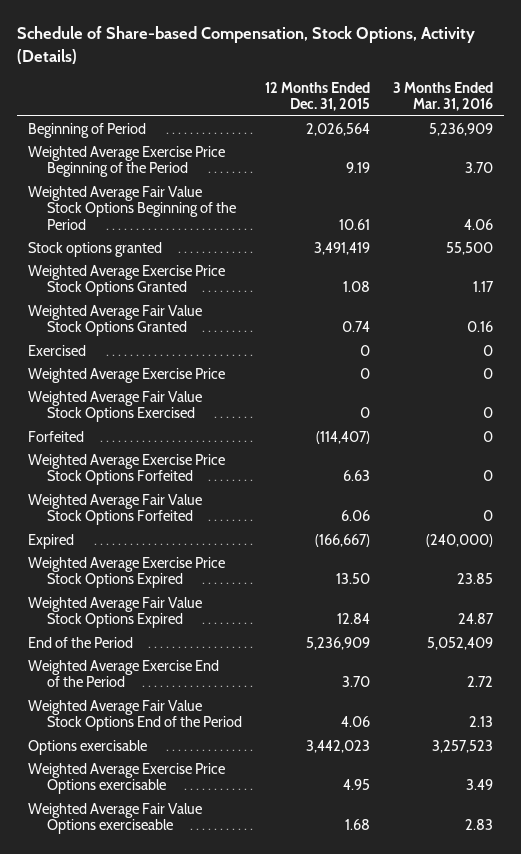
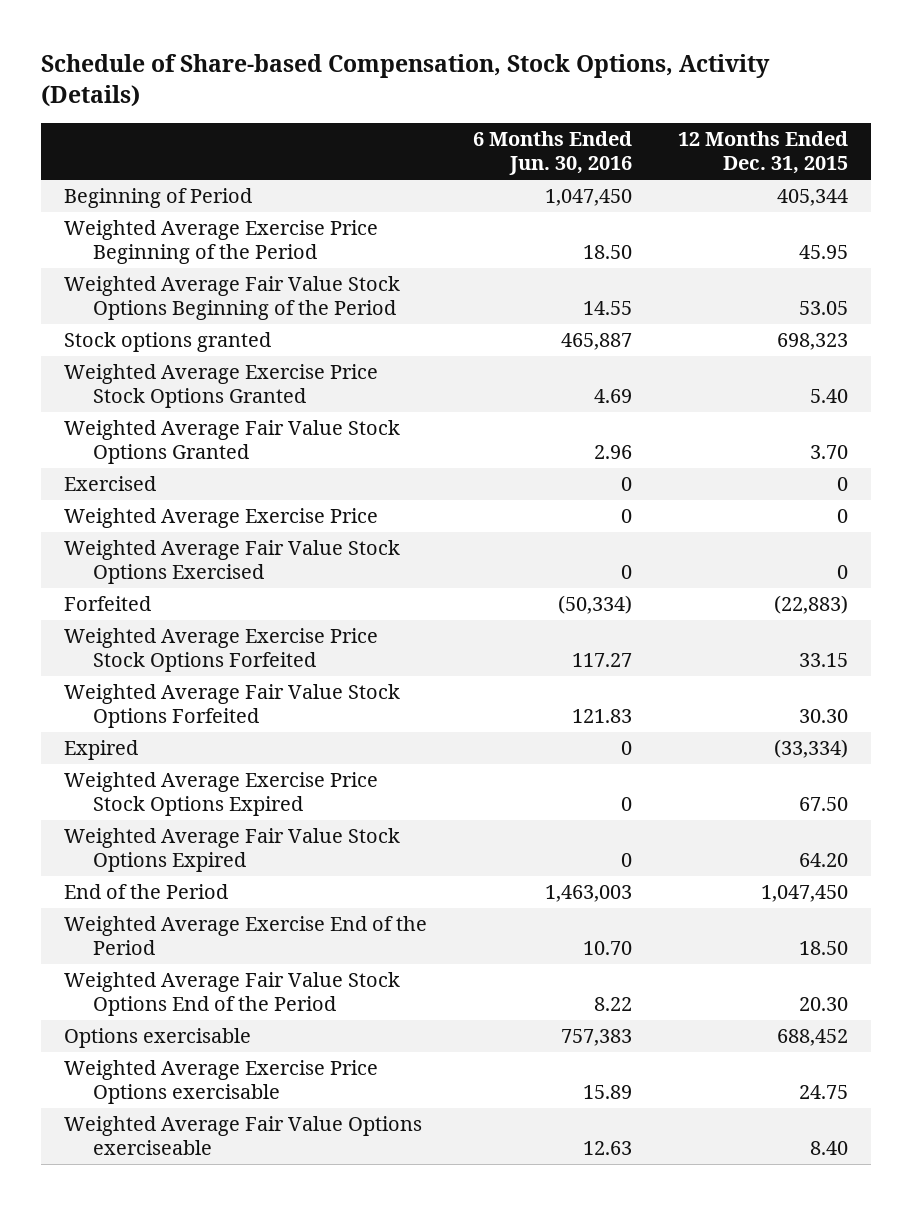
[392,81,493,112] 3 Months Ended Mar. 31, 2016 -> none
none -> [473,130,633,176] 6 Months Ended Jun. 30, 2016
[305,122,370,136] 2,026,564 -> [777,189,849,207] 405,344
[345,162,370,174] 9.19 -> [799,245,849,260] 45.95
[338,218,370,230] 10.61 -> [799,301,849,316] 53.05
[313,241,370,255] 3,491,419 -> [777,333,849,351] 698,323
[342,281,370,293] 1.08 -> [810,389,849,404] 5.40
[341,321,370,333] 0.74 -> [810,445,849,460] 3.70
[315,430,370,444] (114,407) -> [774,595,849,615] (22,883)
[342,470,370,482] 6.63 -> [799,653,849,668] 33.15
[340,510,370,522] 6.06 -> [799,709,849,724] 30.30
[314,533,370,547] (166,667) -> [774,739,849,759] (33,334)
[335,573,370,585] 13.50 -> [799,797,849,812] 67.50
[336,613,370,625] 12.84 -> [799,853,849,868] 64.20
[305,636,370,650] 5,236,909 -> [761,885,849,903] 1,047,450
[341,676,370,688] 3.70 -> [799,941,849,956] 18.50
[340,716,370,728] 4.06 -> [799,997,849,1012] 20.30
[305,739,370,753] 3,442,023 -> [777,1029,849,1047] 688,452
[342,779,370,791] 4.95 -> [799,1085,849,1100] 24.75
[344,819,370,831] 1.68 -> [810,1141,849,1156] 8.40

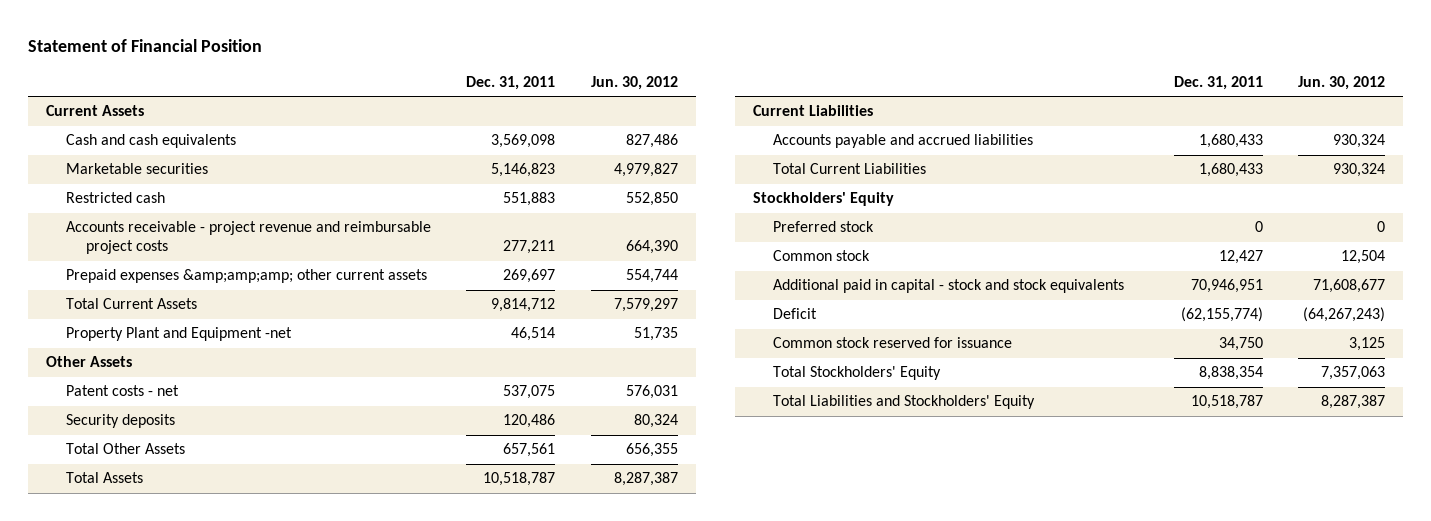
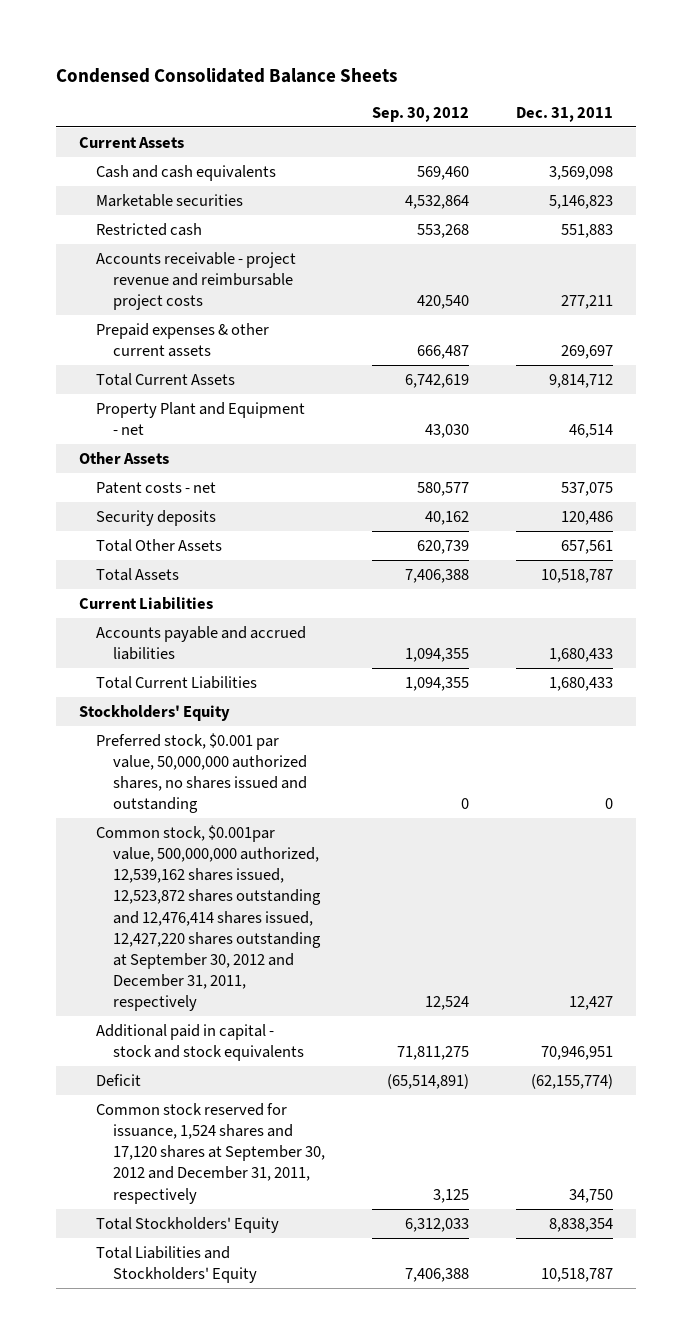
[27,38,262,52] Statement of Financial Position -> [55,67,397,83] Condensed Consolidated Balance Sheets
[591,76,679,91] Jun. 30, 2012 -> none
none -> [371,106,469,122] Sep. 30, 2012
[65,269,427,284] Prepaid expenses &amp;amp;amp; other current assets -> [96,322,270,358] Prepaid expenses & other current assets
[65,327,292,342] Property Plant and Equipment -net -> [96,401,306,436] Property Plant and Equipment - net
[772,221,874,233] Preferred stock -> [96,732,308,814] Preferred stock, $0.001 par value, 50,000,000 authorized shares, no shares issued and outstanding
[772,250,870,262] Common stock -> [96,824,322,1012] Common stock, $0.001par value, 500,000,000 authorized, 12,539,162 shares issued, 12,523,872 shares outstanding and 12,476,414 shares issued, 12,427,220 shares outstanding at September 30, 2012 and December 31, 2011, respectively
[772,337,1012,349] Common stock reserved for issuance -> [96,1102,326,1204] Common stock reserved for issuance, 1,524 shares and 17,120 shares at September 30, 2012 and December 31, 2011, respectively

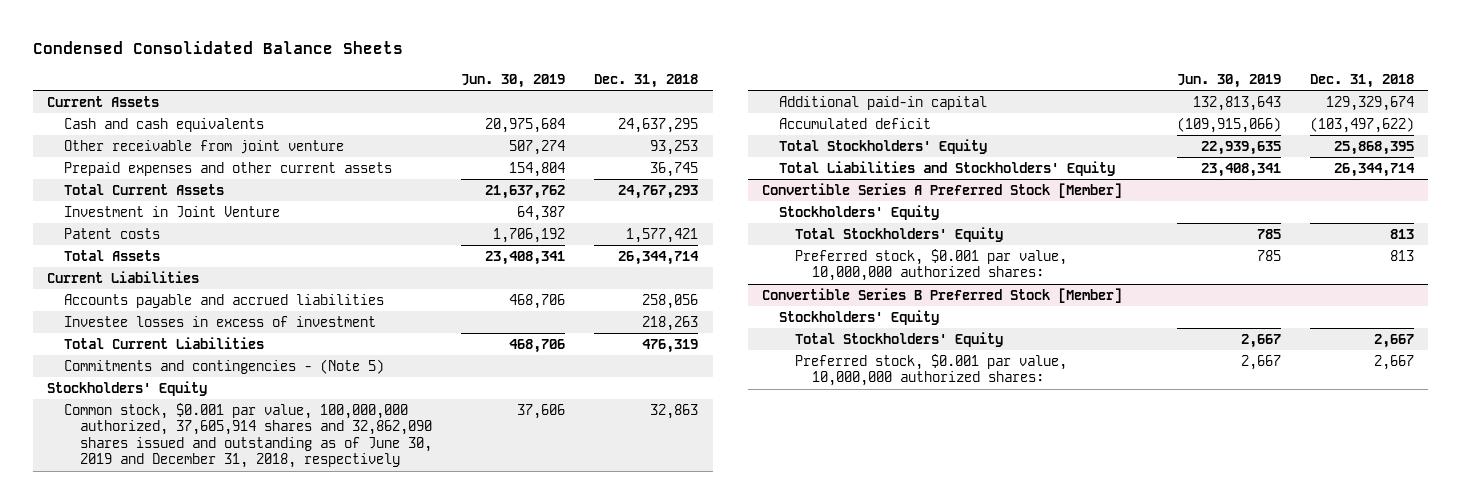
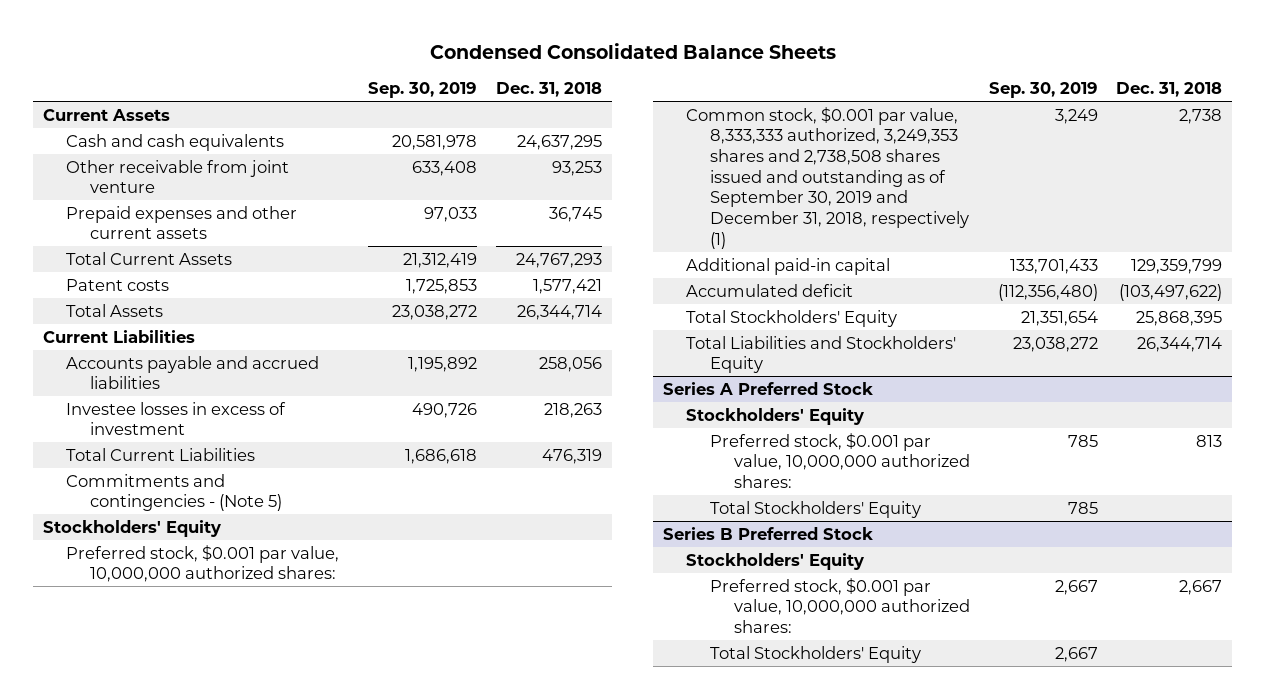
[461,74,566,89] Jun. 30, 2019 -> none
none -> [368,81,478,98] Sep. 30, 2019
[63,205,280,218] Investment in Joint Venture -> none
none -> [66,544,340,583] Preferred stock, $0.001 par value, 10,000,000 authorized shares:
[63,402,433,469] Common stock, $0.001 par value, 100,000,000 authorized, 37,605,914 shares and 32,862,090 shares issued and outstanding as of June 30, 2019 and December 31, 2018, respectively -> [686,106,969,249] Common stock, $0.001 par value, 8,333,333 authorized, 3,249,353 shares and 2,738,508 shares issued and outstanding as of September 30, 2019 and December 31, 2018, respectively (1)
[650,403,699,419] 32,863 -> [1179,108,1223,124] 2,738
[1325,95,1414,111] 129,329,674 -> [1131,258,1223,274] 129,359,799
[762,182,1123,198] Convertible Series A Preferred Stock [Member] -> [662,381,873,395] Series A Preferred Stock
[795,226,1004,242] Total Stockholders' Equity -> none
none -> [709,500,921,518] Total Stockholders' Equity
[762,287,1123,303] Convertible Series B Preferred Stock [Member] -> [662,526,873,540] Series B Preferred Stock
[795,331,1004,347] Total Stockholders' Equity -> none
none -> [709,645,921,663] Total Stockholders' Equity

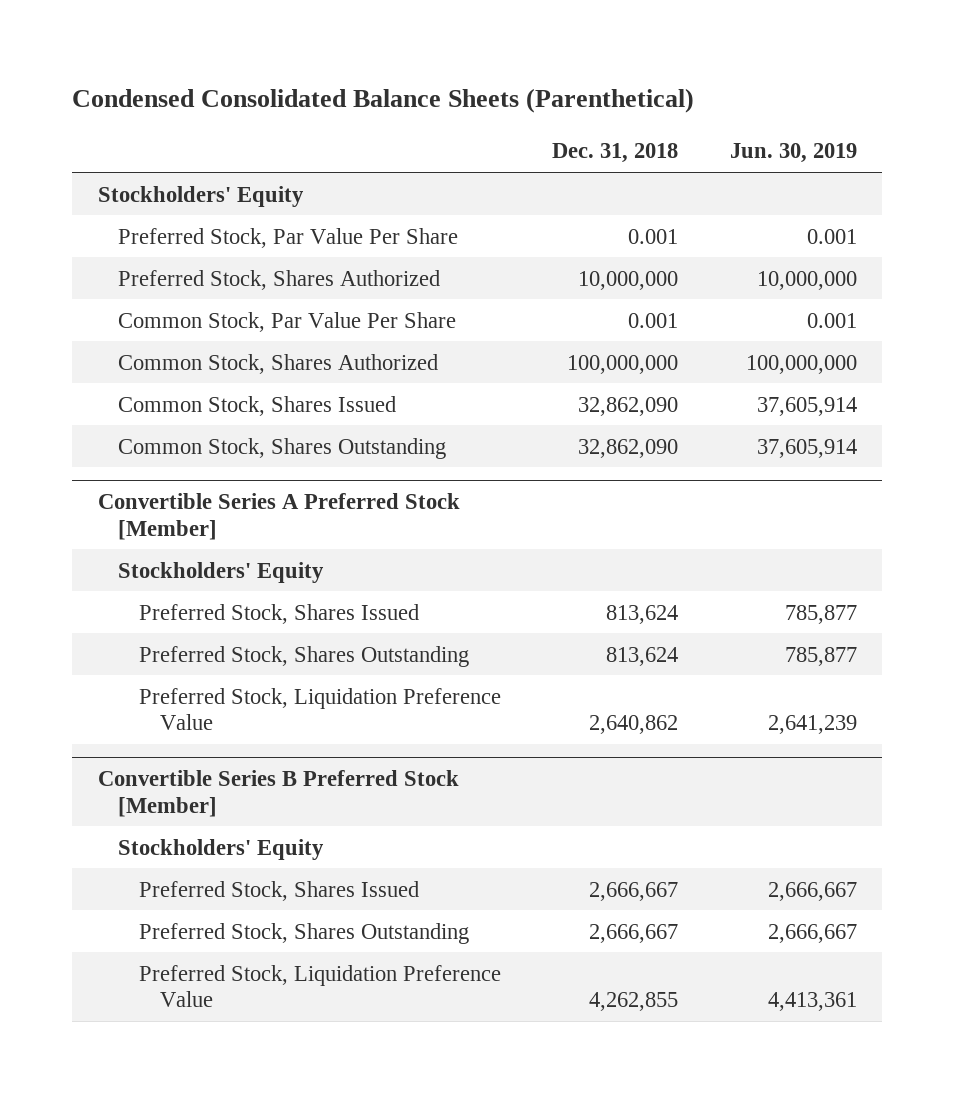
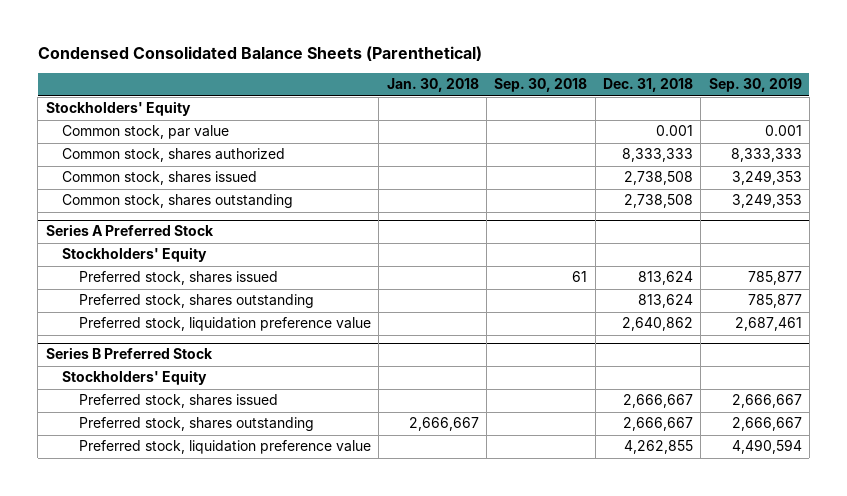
[729,143,857,164] Jun. 30, 2019 -> none
none -> [386,78,479,93] Jan. 30, 2018
none -> [494,78,588,93] Sep. 30, 2018
none -> [708,78,802,93] Sep. 30, 2019
[118,227,459,248] Preferred Stock, Par Value Per Share -> none
[118,269,441,290] Preferred Stock, Shares Authorized -> none
[118,311,457,332] Common Stock, Par Value Per Share -> [62,125,230,140] Common stock, par value
[118,353,439,374] Common Stock, Shares Authorized -> [62,148,286,163] Common stock, shares authorized
[567,354,679,374] 100,000,000 -> [621,148,693,163] 8,333,333
[118,395,397,416] Common Stock, Shares Issued -> [62,171,258,186] Common stock, shares issued
[578,396,679,416] 32,862,090 -> [623,171,693,186] 2,738,508
[118,437,447,459] Common Stock, Shares Outstanding -> [62,194,294,209] Common stock, shares outstanding
[578,438,679,458] 32,862,090 -> [623,194,693,209] 2,738,508
[97,492,460,540] Convertible Series A Preferred Stock [Member] -> [45,224,214,237] Series A Preferred Stock
[139,603,420,624] Preferred Stock, Shares Issued -> [79,271,279,286] Preferred stock, shares issued
[139,645,470,667] Preferred Stock, Shares Outstanding -> [79,294,315,309] Preferred stock, shares outstanding
[139,687,502,731] Preferred Stock, Liquidation Preference Value -> [79,317,372,332] Preferred stock, liquidation preference value
[97,769,459,817] Convertible Series B Preferred Stock [Member] -> [45,347,213,360] Series B Preferred Stock
[139,880,420,901] Preferred Stock, Shares Issued -> [79,394,279,409] Preferred stock, shares issued
[139,922,470,944] Preferred Stock, Shares Outstanding -> [79,417,315,432] Preferred stock, shares outstanding
[139,964,502,1008] Preferred Stock, Liquidation Preference Value -> [79,440,372,455] Preferred stock, liquidation preference value

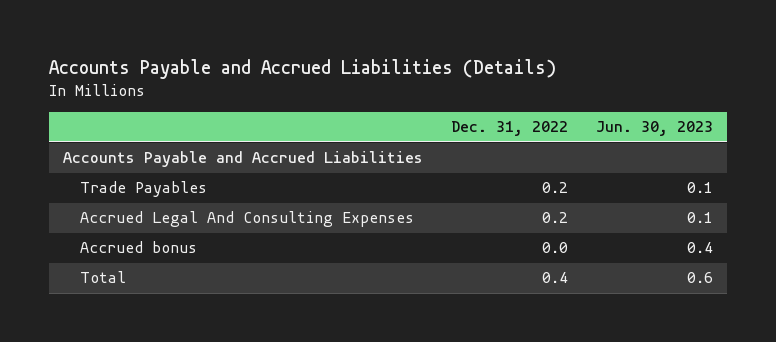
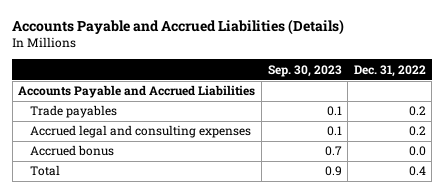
[596,121,714,137] Jun. 30, 2023 -> none
none -> [267,64,342,77] Sep. 30, 2023
[80,181,208,198] Trade Payables -> [30,105,118,119] Trade payables
[80,211,415,228] Accrued Legal And Consulting Expenses -> [30,125,252,139] Accrued legal and consulting expenses

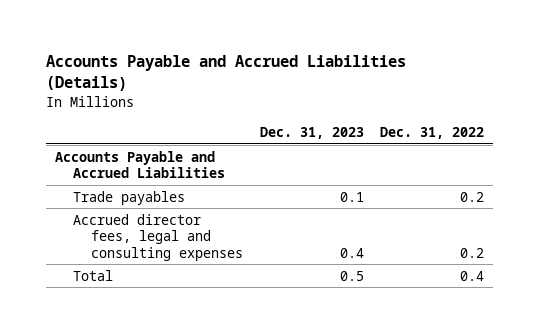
[267,64,342,77] Sep. 30, 2023 -> none
none -> [259,126,364,139] Dec. 31, 2023
[30,145,115,157] Accrued bonus -> none
[30,125,252,139] Accrued legal and consulting expenses -> [72,213,243,261] Accrued director fees, legal and consulting expenses

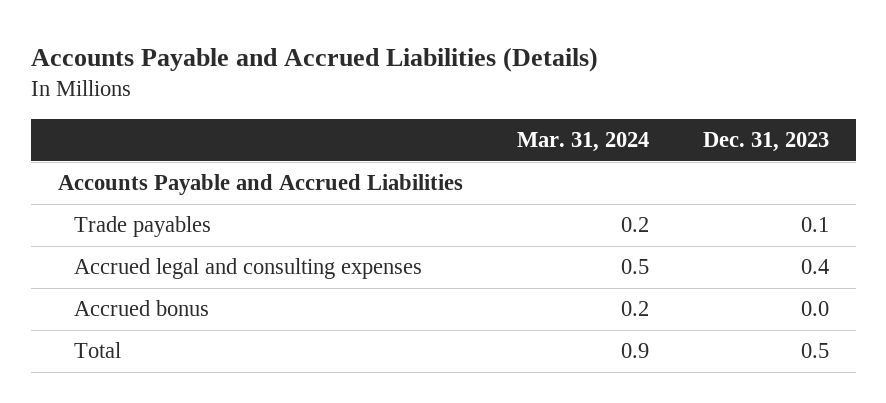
[380,126,485,139] Dec. 31, 2022 -> none
none -> [516,132,649,153] Mar. 31, 2024
[72,213,243,261] Accrued director fees, legal and consulting expenses -> [74,258,423,280] Accrued legal and consulting expenses
none -> [74,300,210,317] Accrued bonus

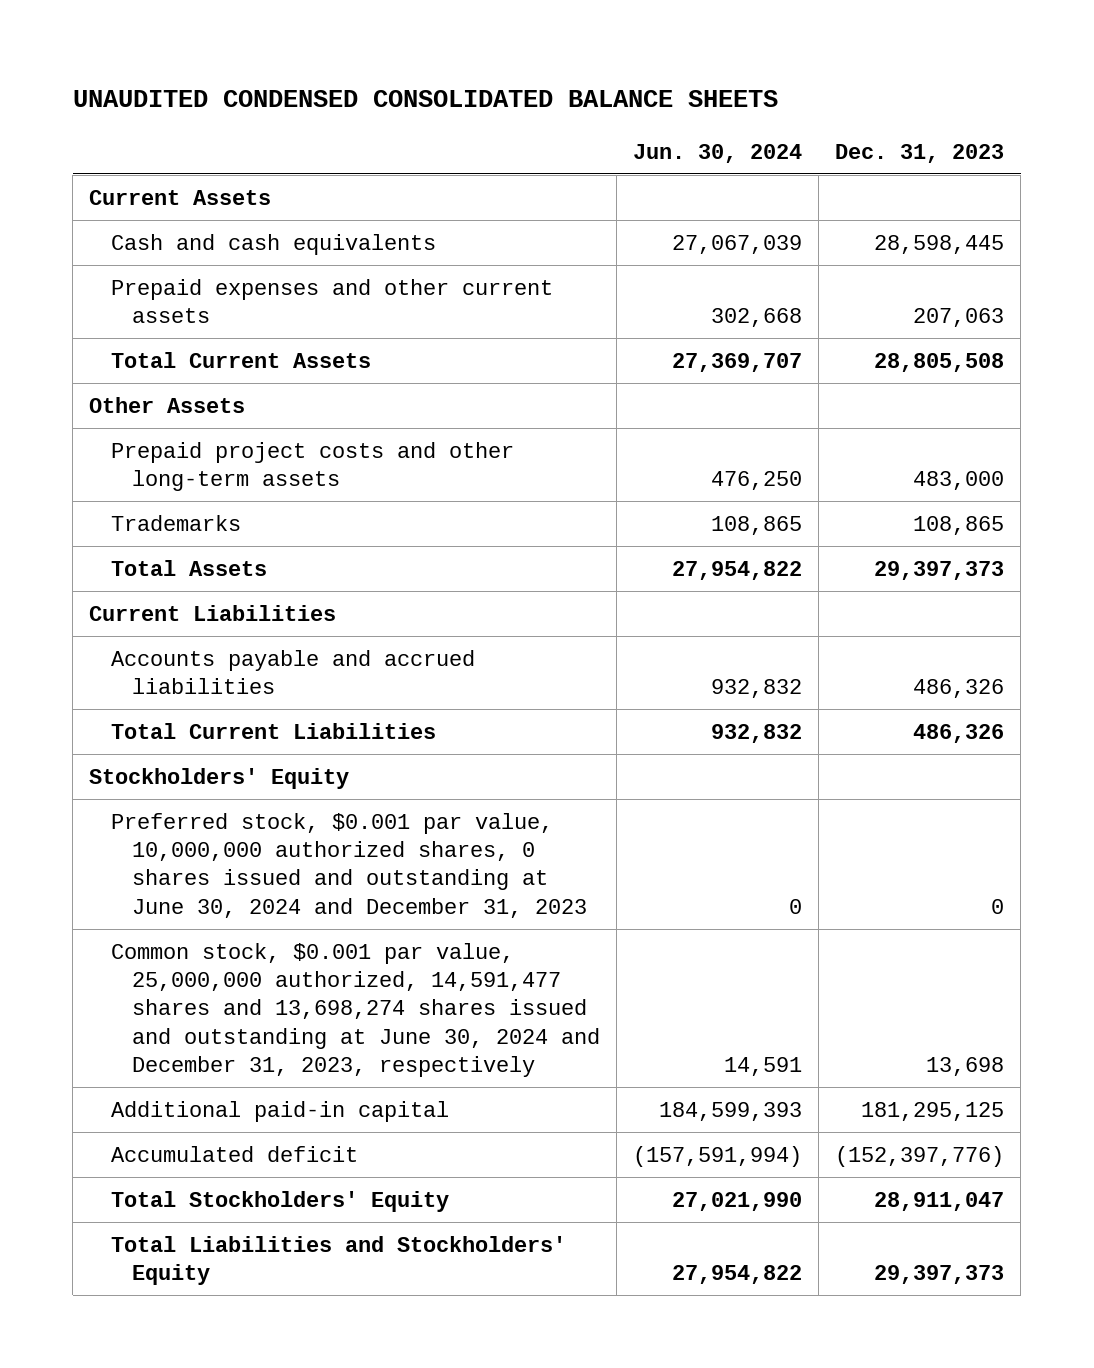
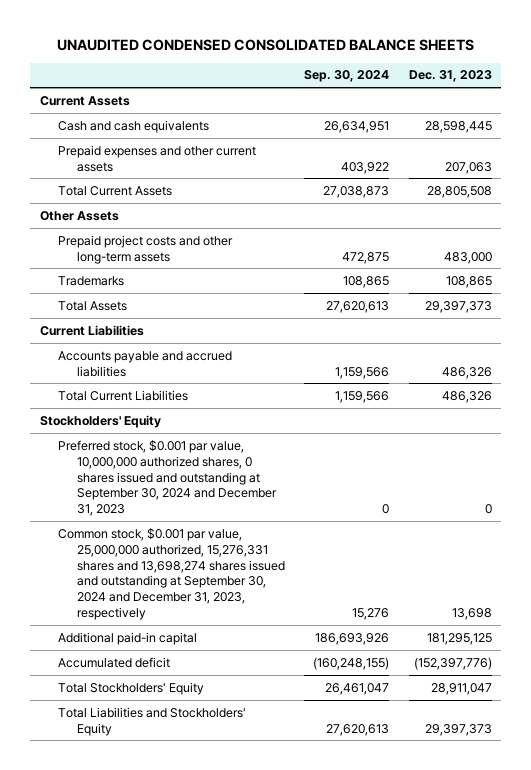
[633,143,803,163] Jun. 30, 2024 -> none
none -> [304,70,390,83] Sep. 30, 2024
[110,812,587,918] Preferred stock, $0.001 par value, 10,000,000 authorized shares, 0 shares issued and outstanding at June 30, 2024 and December 31, 2023 -> [58,439,278,517] Preferred stock, $0.001 par value, 10,000,000 authorized shares, 0 shares issued and outstanding at September 30, 2024 and December 31, 2023
[110,942,600,1078] Common stock, $0.001 par value, 25,000,000 authorized, 14,591,477 shares and 13,698,274 shares issued and outstanding at June 30, 2024 and December 31, 2023, respectively -> [58,527,286,621] Common stock, $0.001 par value, 25,000,000 authorized, 15,276,331 shares and 13,698,274 shares issued and outstanding at September 30, 2024 and December 31, 2023, respectively

